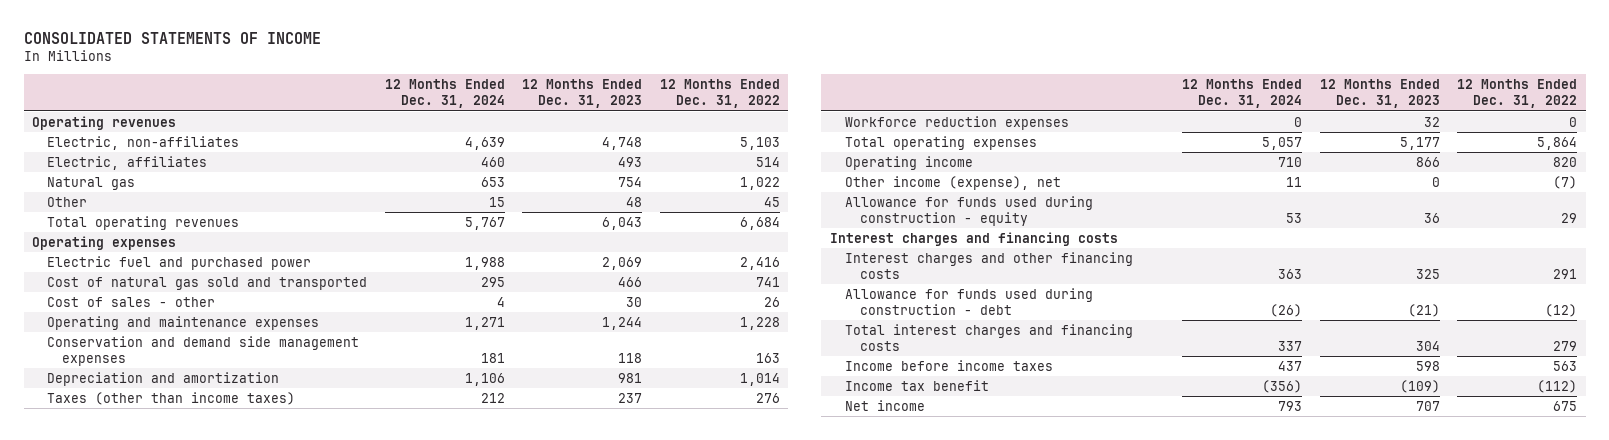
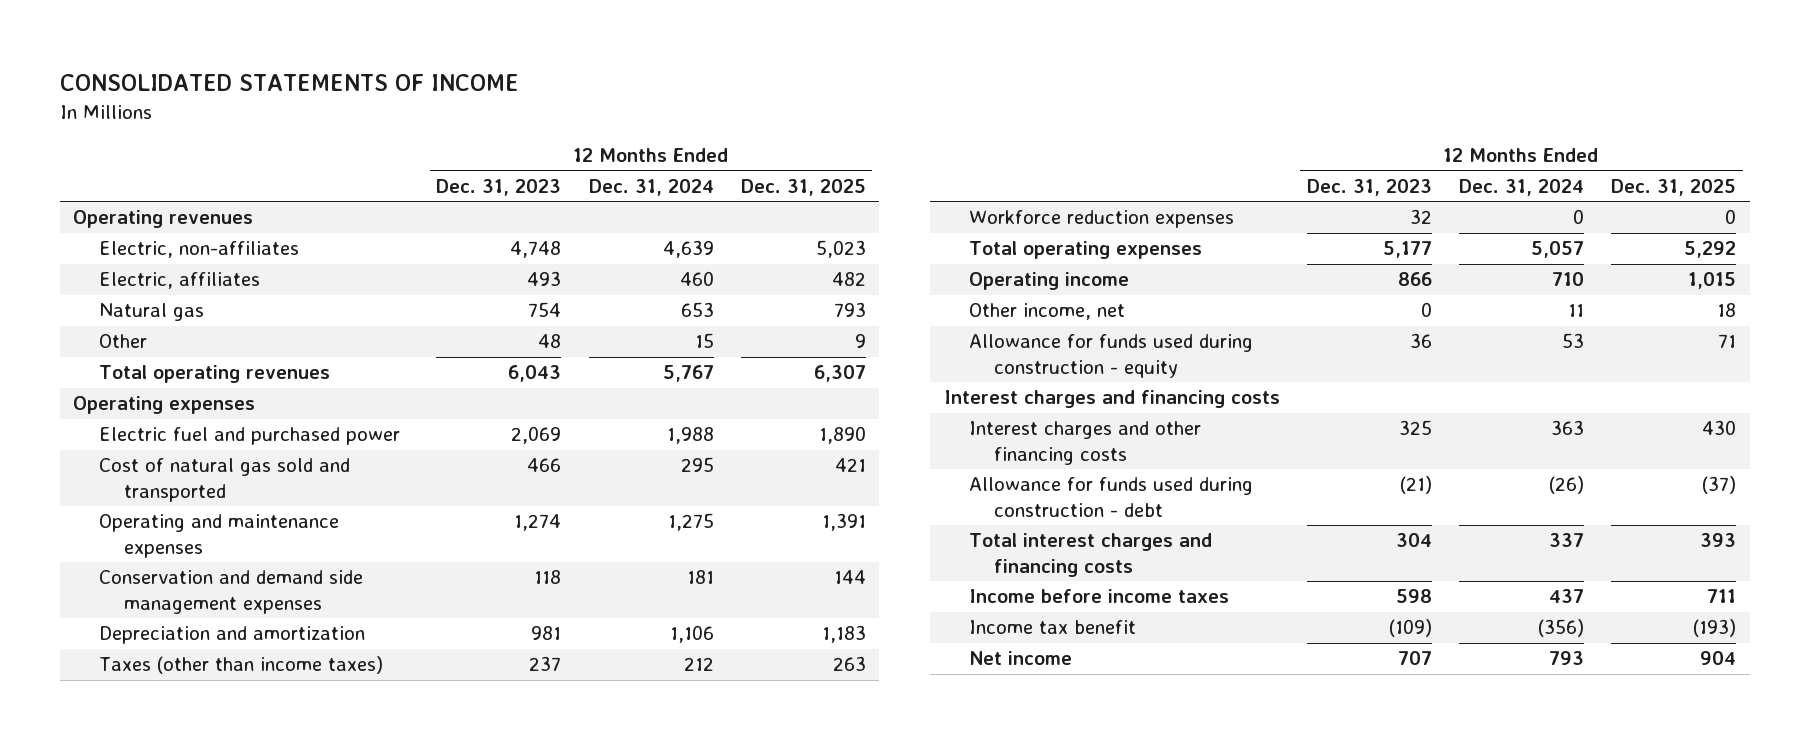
[659,79,780,109] 12 Months Ended Dec. 31, 2022 -> none
none -> [740,178,866,196] Dec. 31, 2025
[47,296,216,307] Cost of sales - other -> none
[464,316,505,330] 1,271 -> [667,513,714,532] 1,275
[602,316,643,330] 1,244 -> [514,514,562,532] 1,274
[844,175,1061,190] Other income (expense), net -> [968,303,1125,321] Other income, net

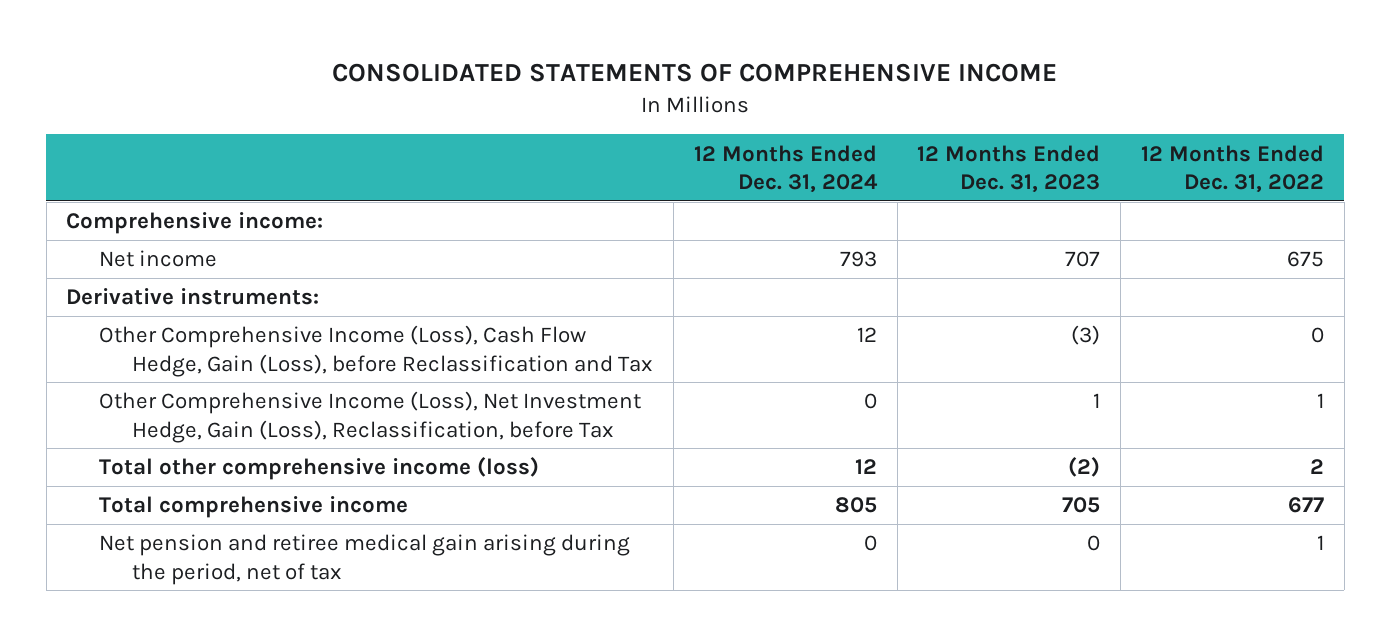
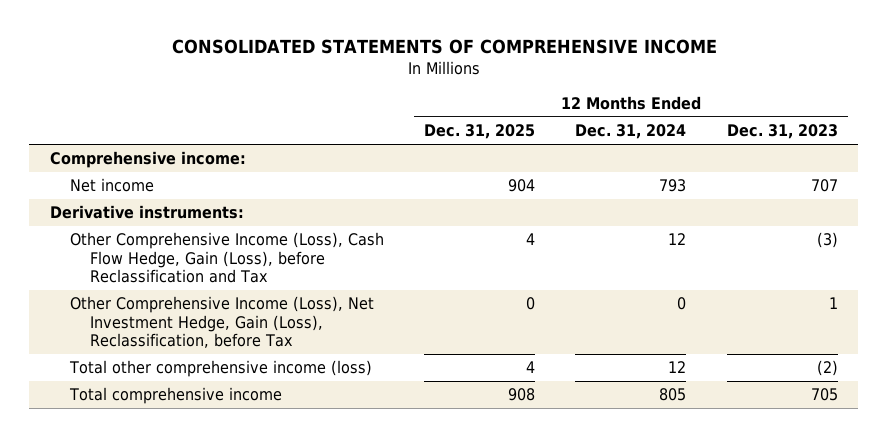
[1140,144,1324,193] 12 Months Ended Dec. 31, 2022 -> none
none -> [424,123,536,139] Dec. 31, 2025
[99,534,631,585] Net pension and retiree medical gain arising during the period, net of tax -> none

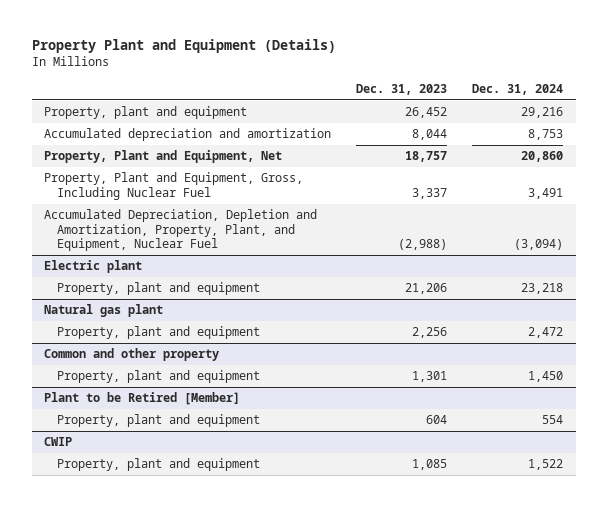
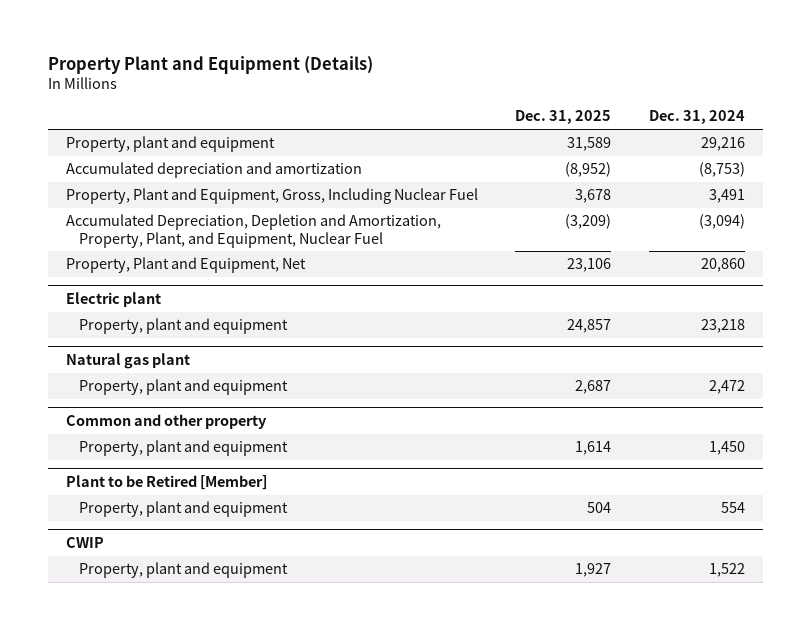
[356,83,448,95] Dec. 31, 2023 -> none
none -> [515,110,612,125] Dec. 31, 2025
[528,129,564,141] 8,753 -> [698,162,745,178] (8,753)
[44,150,283,164] Property, Plant and Equipment, Net -> [66,257,307,274] Property, Plant and Equipment, Net

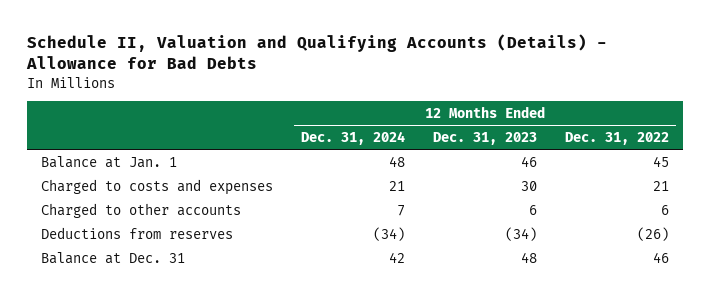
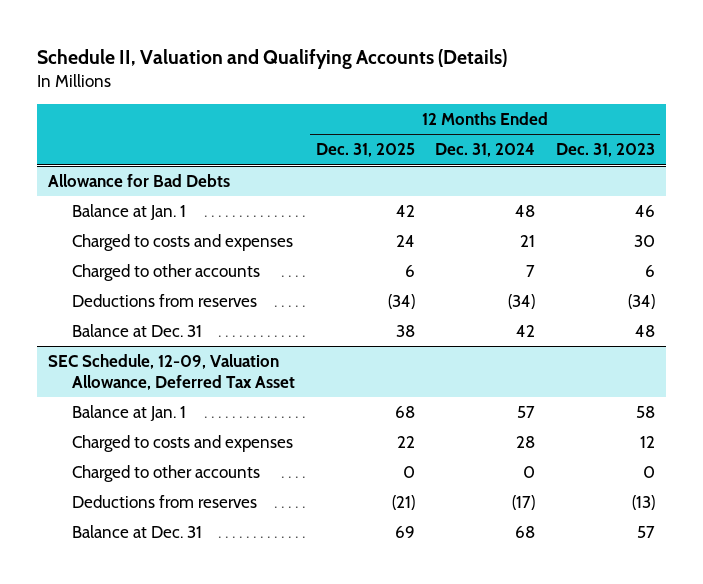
[26,34,608,70] Schedule II, Valuation and Qualifying Accounts (Details) - Allowance for Bad Debts -> [37,48,508,69] Schedule II, Valuation and Qualifying Accounts (Details)
[564,132,669,146] Dec. 31, 2022 -> none
none -> [315,143,415,158] Dec. 31, 2025
none -> [47,174,230,188] Allowance for Bad Debts
none -> [47,354,295,390] SEC Schedule, 12-09, Valuation Allowance, Deferred Tax Asset
none -> [71,405,186,422] Balance at Jan. 1
none -> [71,435,293,453] Charged to costs and expenses
none -> [71,465,260,483] Charged to other accounts
none -> [71,495,257,509] Deductions from reserves
none -> [71,525,202,539] Balance at Dec. 31

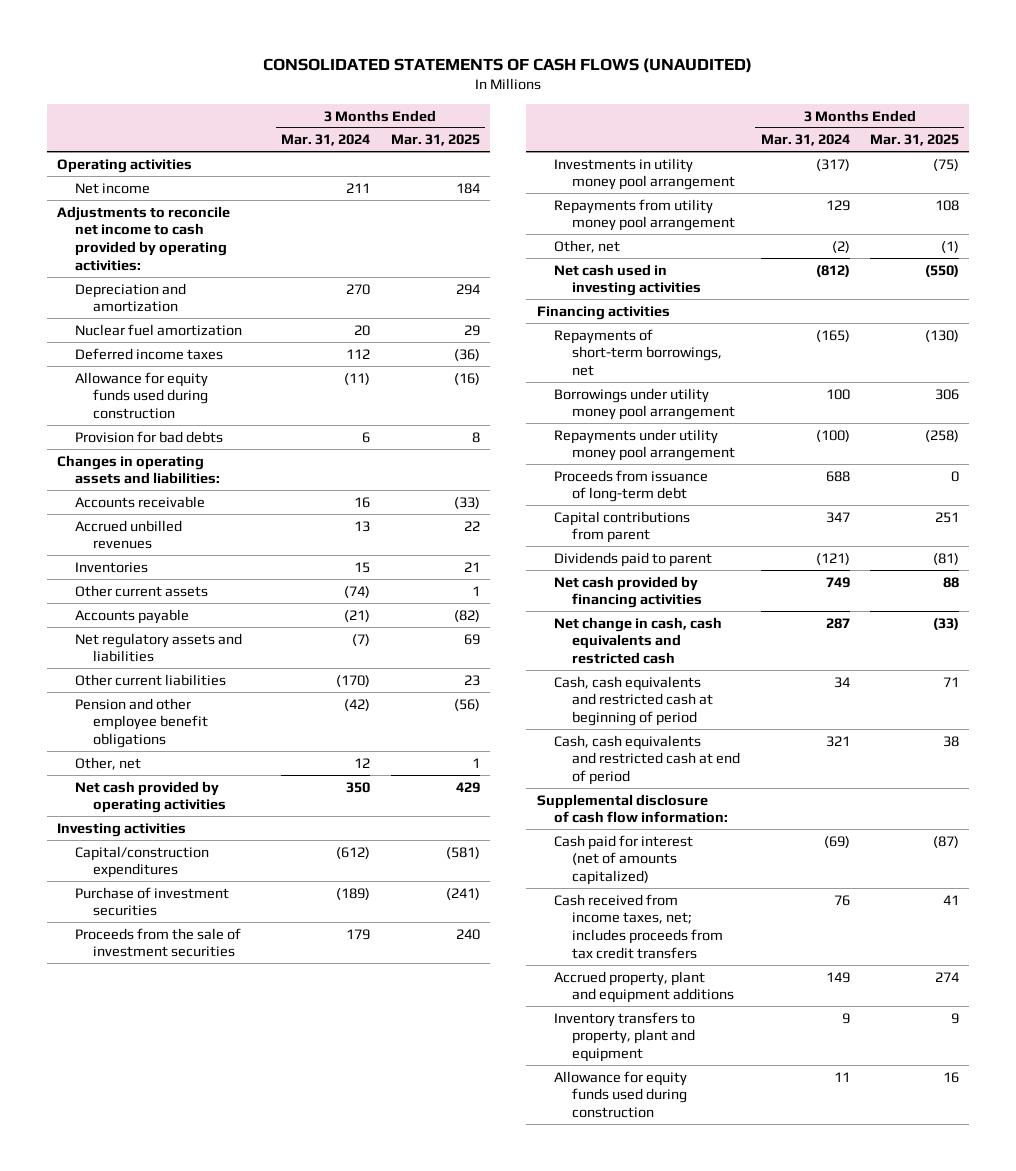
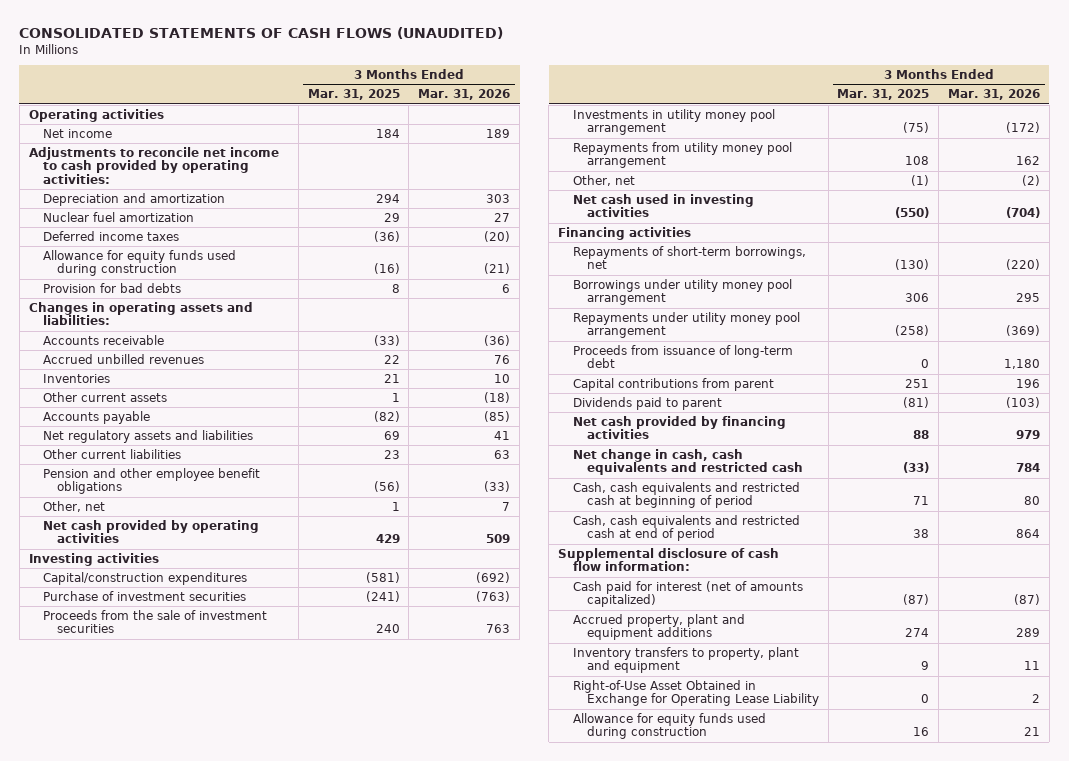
[281,134,371,147] Mar. 31, 2024 -> none
none -> [418,89,511,101] Mar. 31, 2026
[554,893,724,959] Cash received from income taxes, net; includes proceeds from tax credit transfers -> none
none -> [572,679,819,707] Right-of-Use Asset Obtained in Exchange for Operating Lease Liability

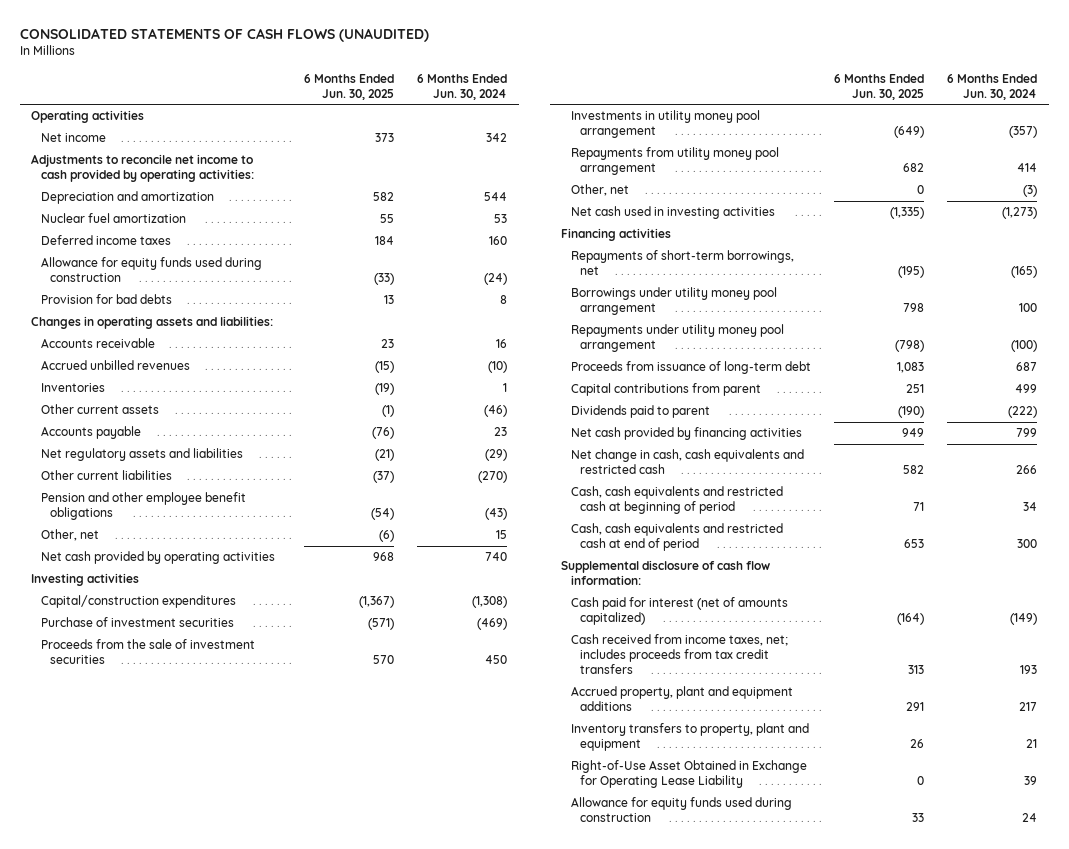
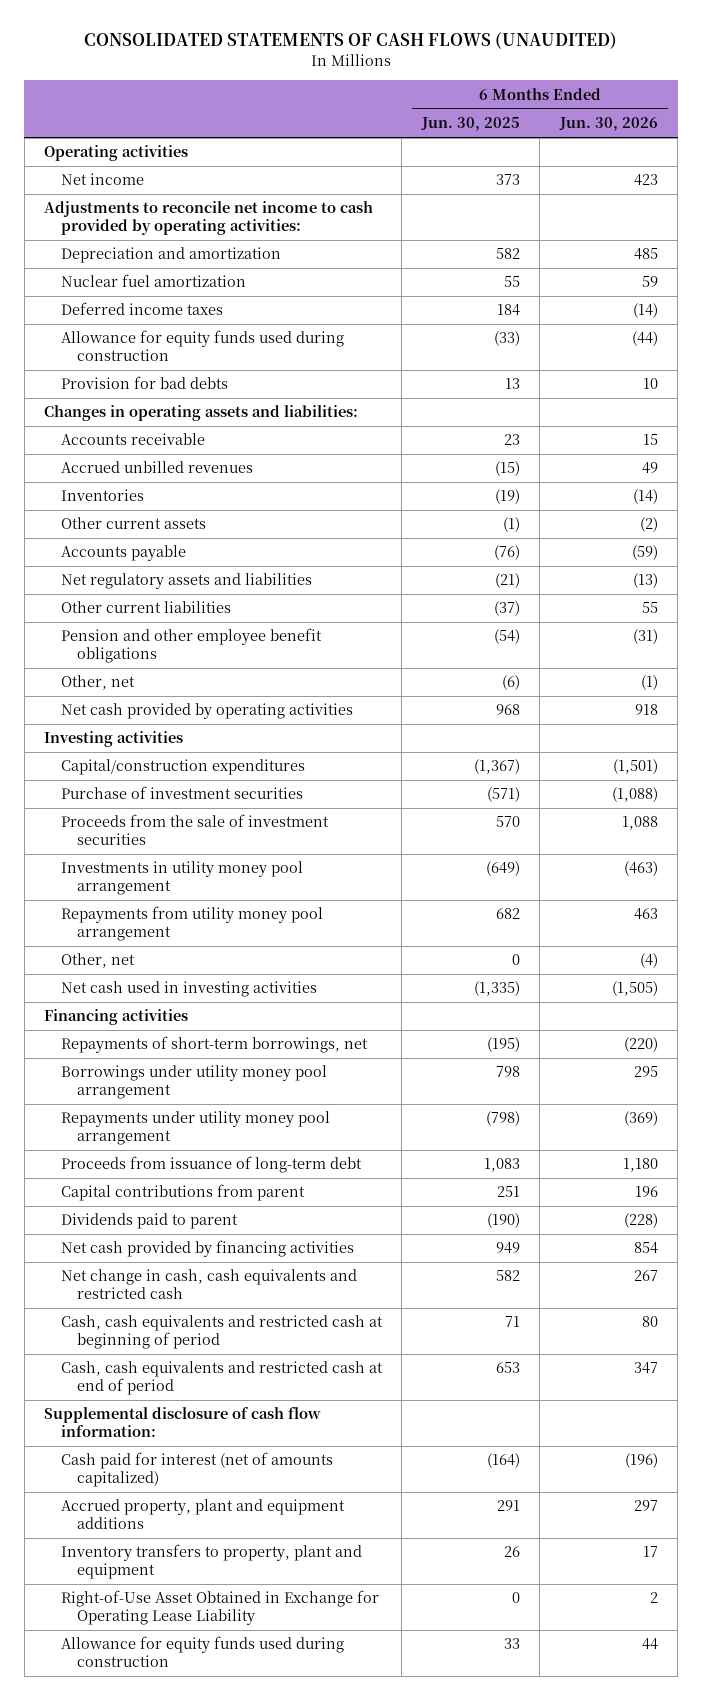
[417,73,508,100] 6 Months Ended Jun. 30, 2024 -> none
none -> [558,117,658,132] Jun. 30, 2026
[570,634,788,675] Cash received from income taxes, net; includes proceeds from tax credit transfers -> none

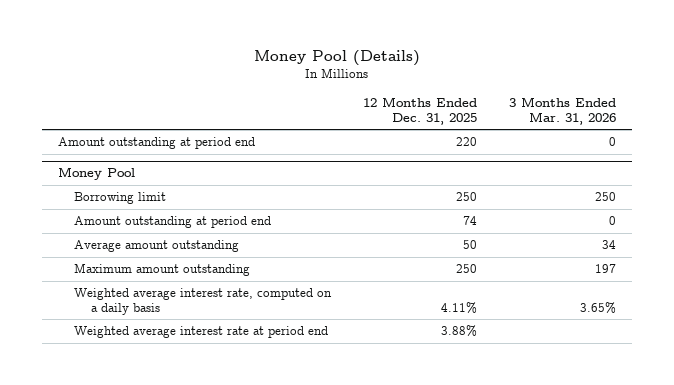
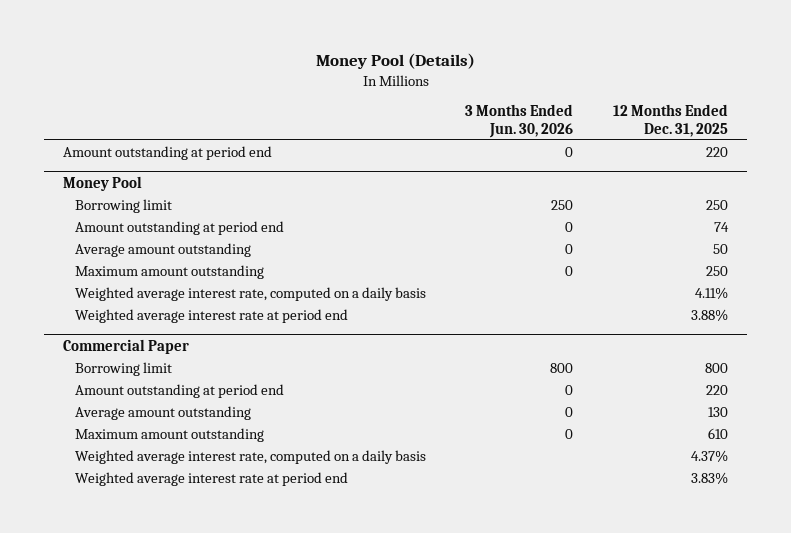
[509,97,617,125] 3 Months Ended Mar. 31, 2026 -> none
none -> [465,103,574,138] 3 Months Ended Jun. 30, 2026
none -> [63,338,190,354] Commercial Paper
none -> [75,361,173,376] Borrowing limit
none -> [75,383,285,398] Amount outstanding at period end
none -> [75,405,252,420] Average amount outstanding
none -> [75,427,265,442] Maximum amount outstanding
none -> [75,449,427,464] Weighted average interest rate, computed on a daily basis
none -> [75,471,349,486] Weighted average interest rate at period end

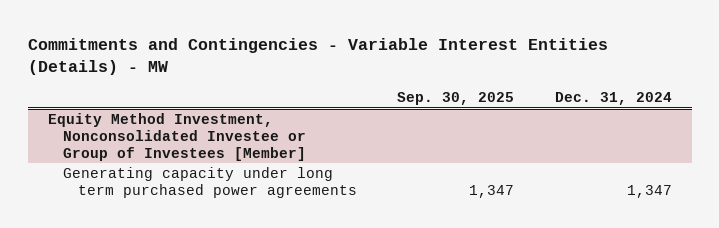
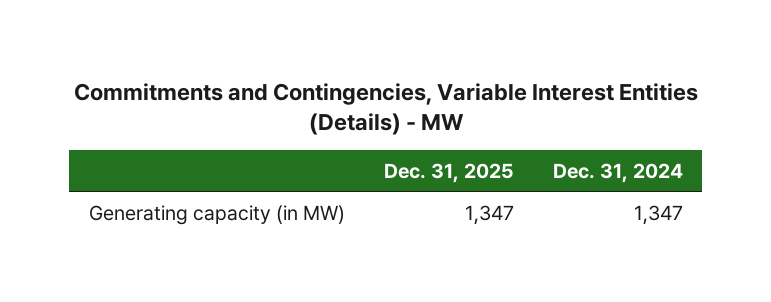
[27,37,608,76] Commitments and Contingencies - Variable Interest Entities (Details) - MW -> [73,82,698,136] Commitments and Contingencies, Variable Interest Entities (Details) - MW
[397,91,515,105] Sep. 30, 2025 -> none
none -> [383,162,514,183] Dec. 31, 2025
[47,113,306,161] Equity Method Investment, Nonconsolidated Investee or Group of Investees [Member] -> none
[62,167,357,198] Generating capacity under long term purchased power agreements -> [88,204,345,225] Generating capacity (in MW)

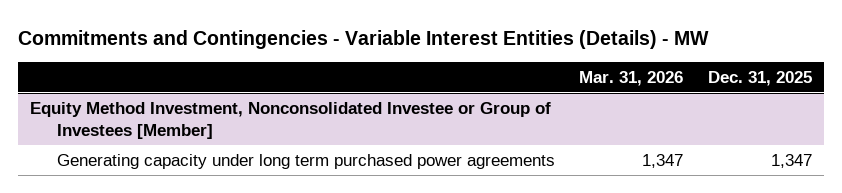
[73,82,698,136] Commitments and Contingencies, Variable Interest Entities (Details) - MW -> [18,29,710,49] Commitments and Contingencies - Variable Interest Entities (Details) - MW
[552,162,683,183] Dec. 31, 2024 -> none
none -> [579,70,684,86] Mar. 31, 2026
none -> [30,101,552,140] Equity Method Investment, Nonconsolidated Investee or Group of Investees [Member]
[88,204,345,225] Generating capacity (in MW) -> [56,153,555,169] Generating capacity under long term purchased power agreements

